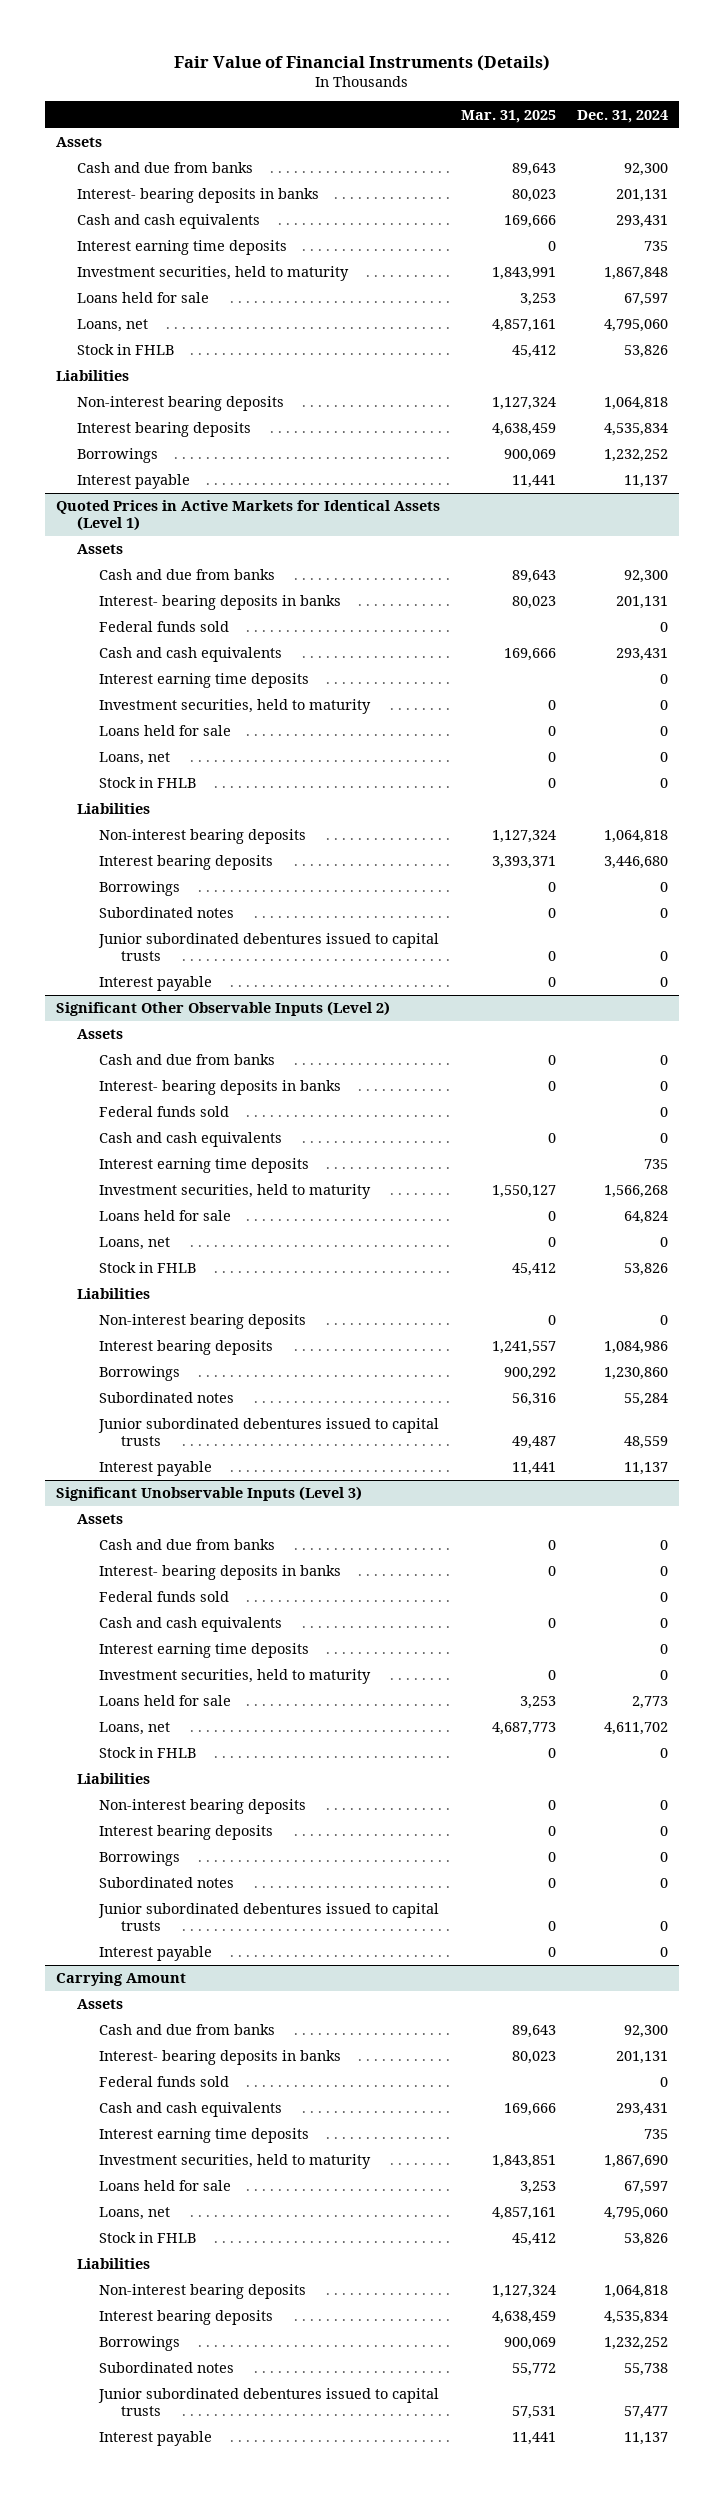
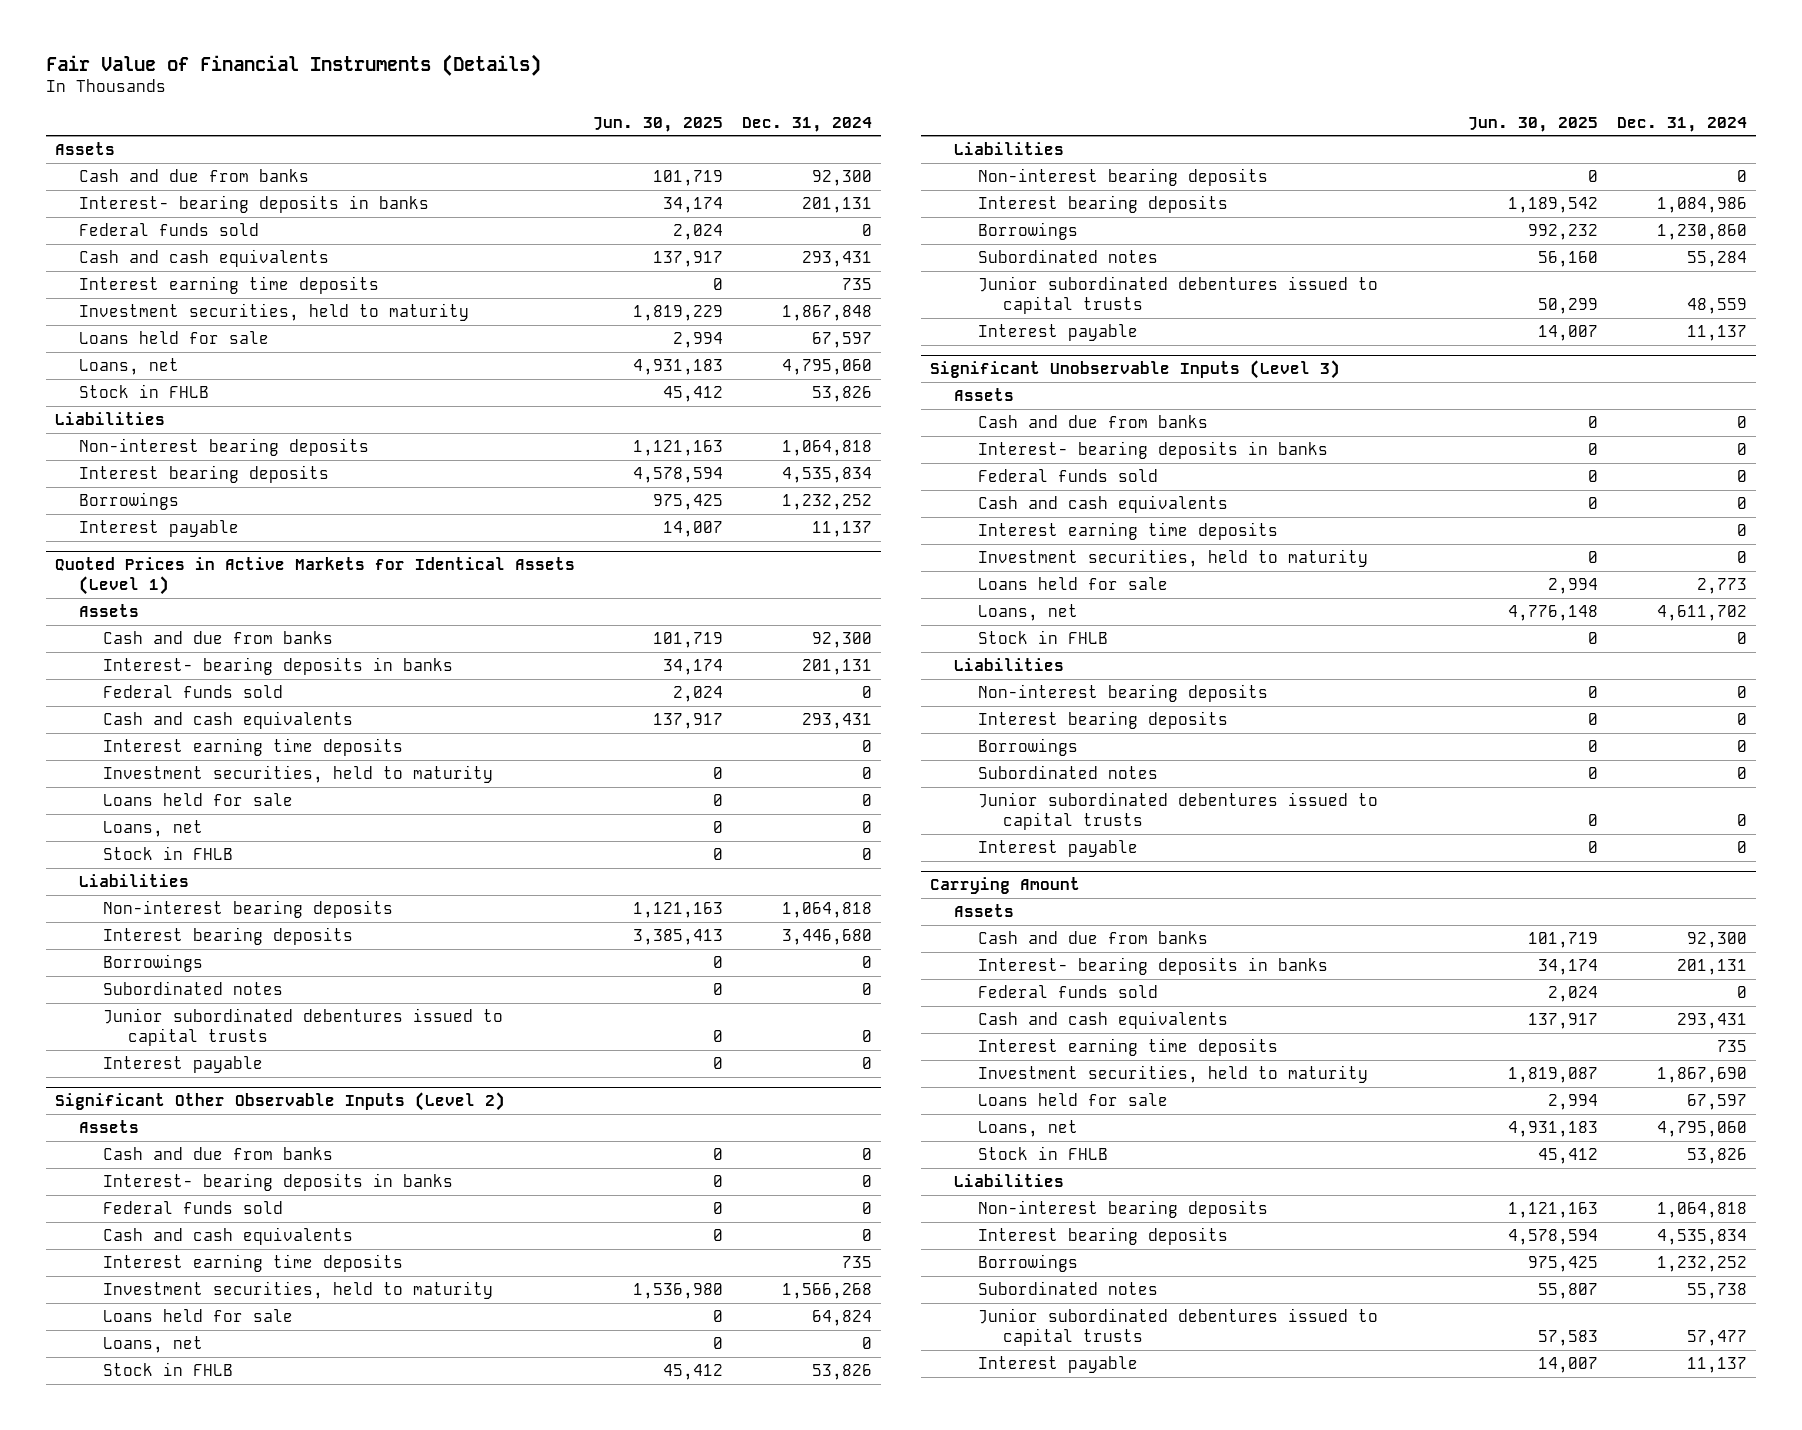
[461,109,557,123] Mar. 31, 2025 -> none
none -> [593,116,724,132] Jun. 30, 2025
none -> [79,223,260,237] Federal funds sold

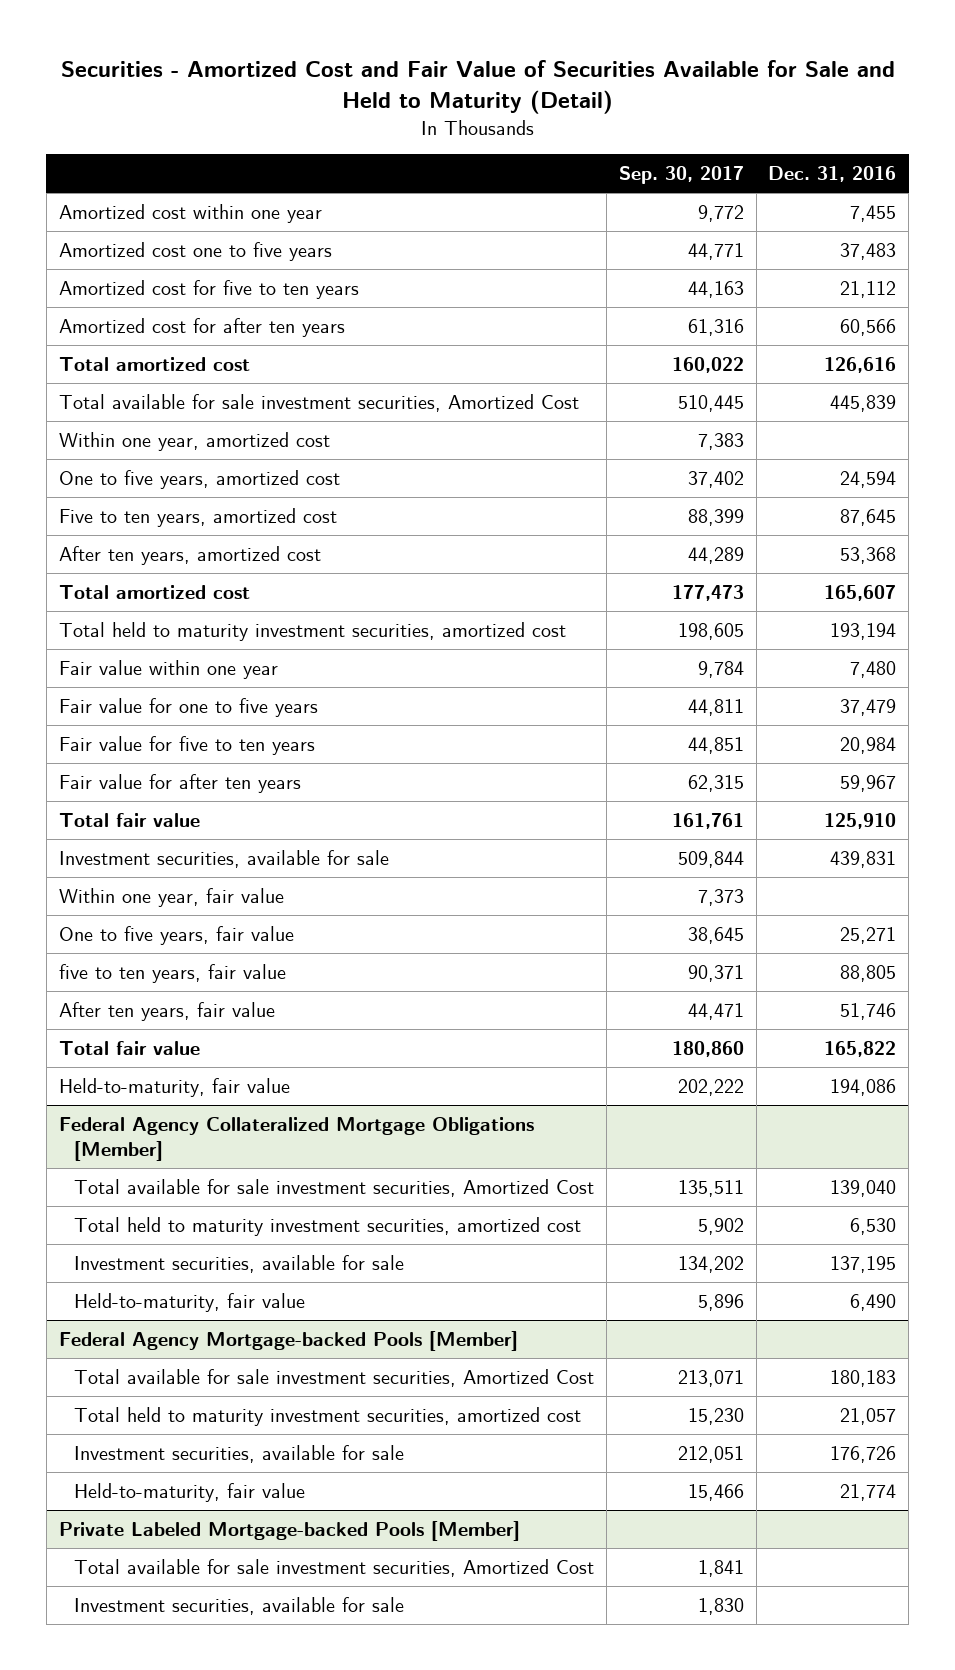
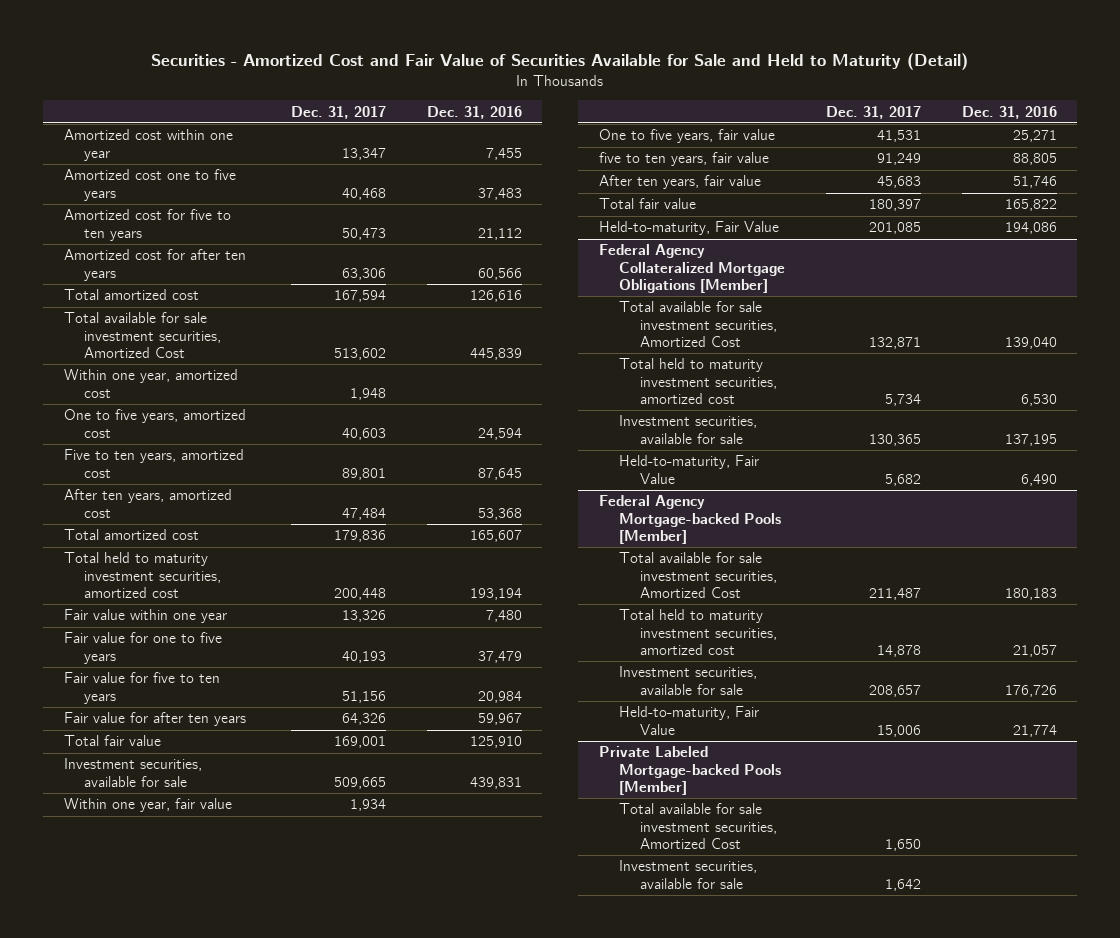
[618,166,744,185] Sep. 30, 2017 -> none
none -> [291,105,387,119] Dec. 31, 2017
[58,1078,290,1098] Held-to-maturity, fair value -> [598,221,779,236] Held-to-maturity, Fair Value
[74,1293,306,1313] Held-to-maturity, fair value -> [619,455,760,484] Held-to-maturity, Fair Value
[74,1483,306,1503] Held-to-maturity, fair value -> [619,706,760,735] Held-to-maturity, Fair Value

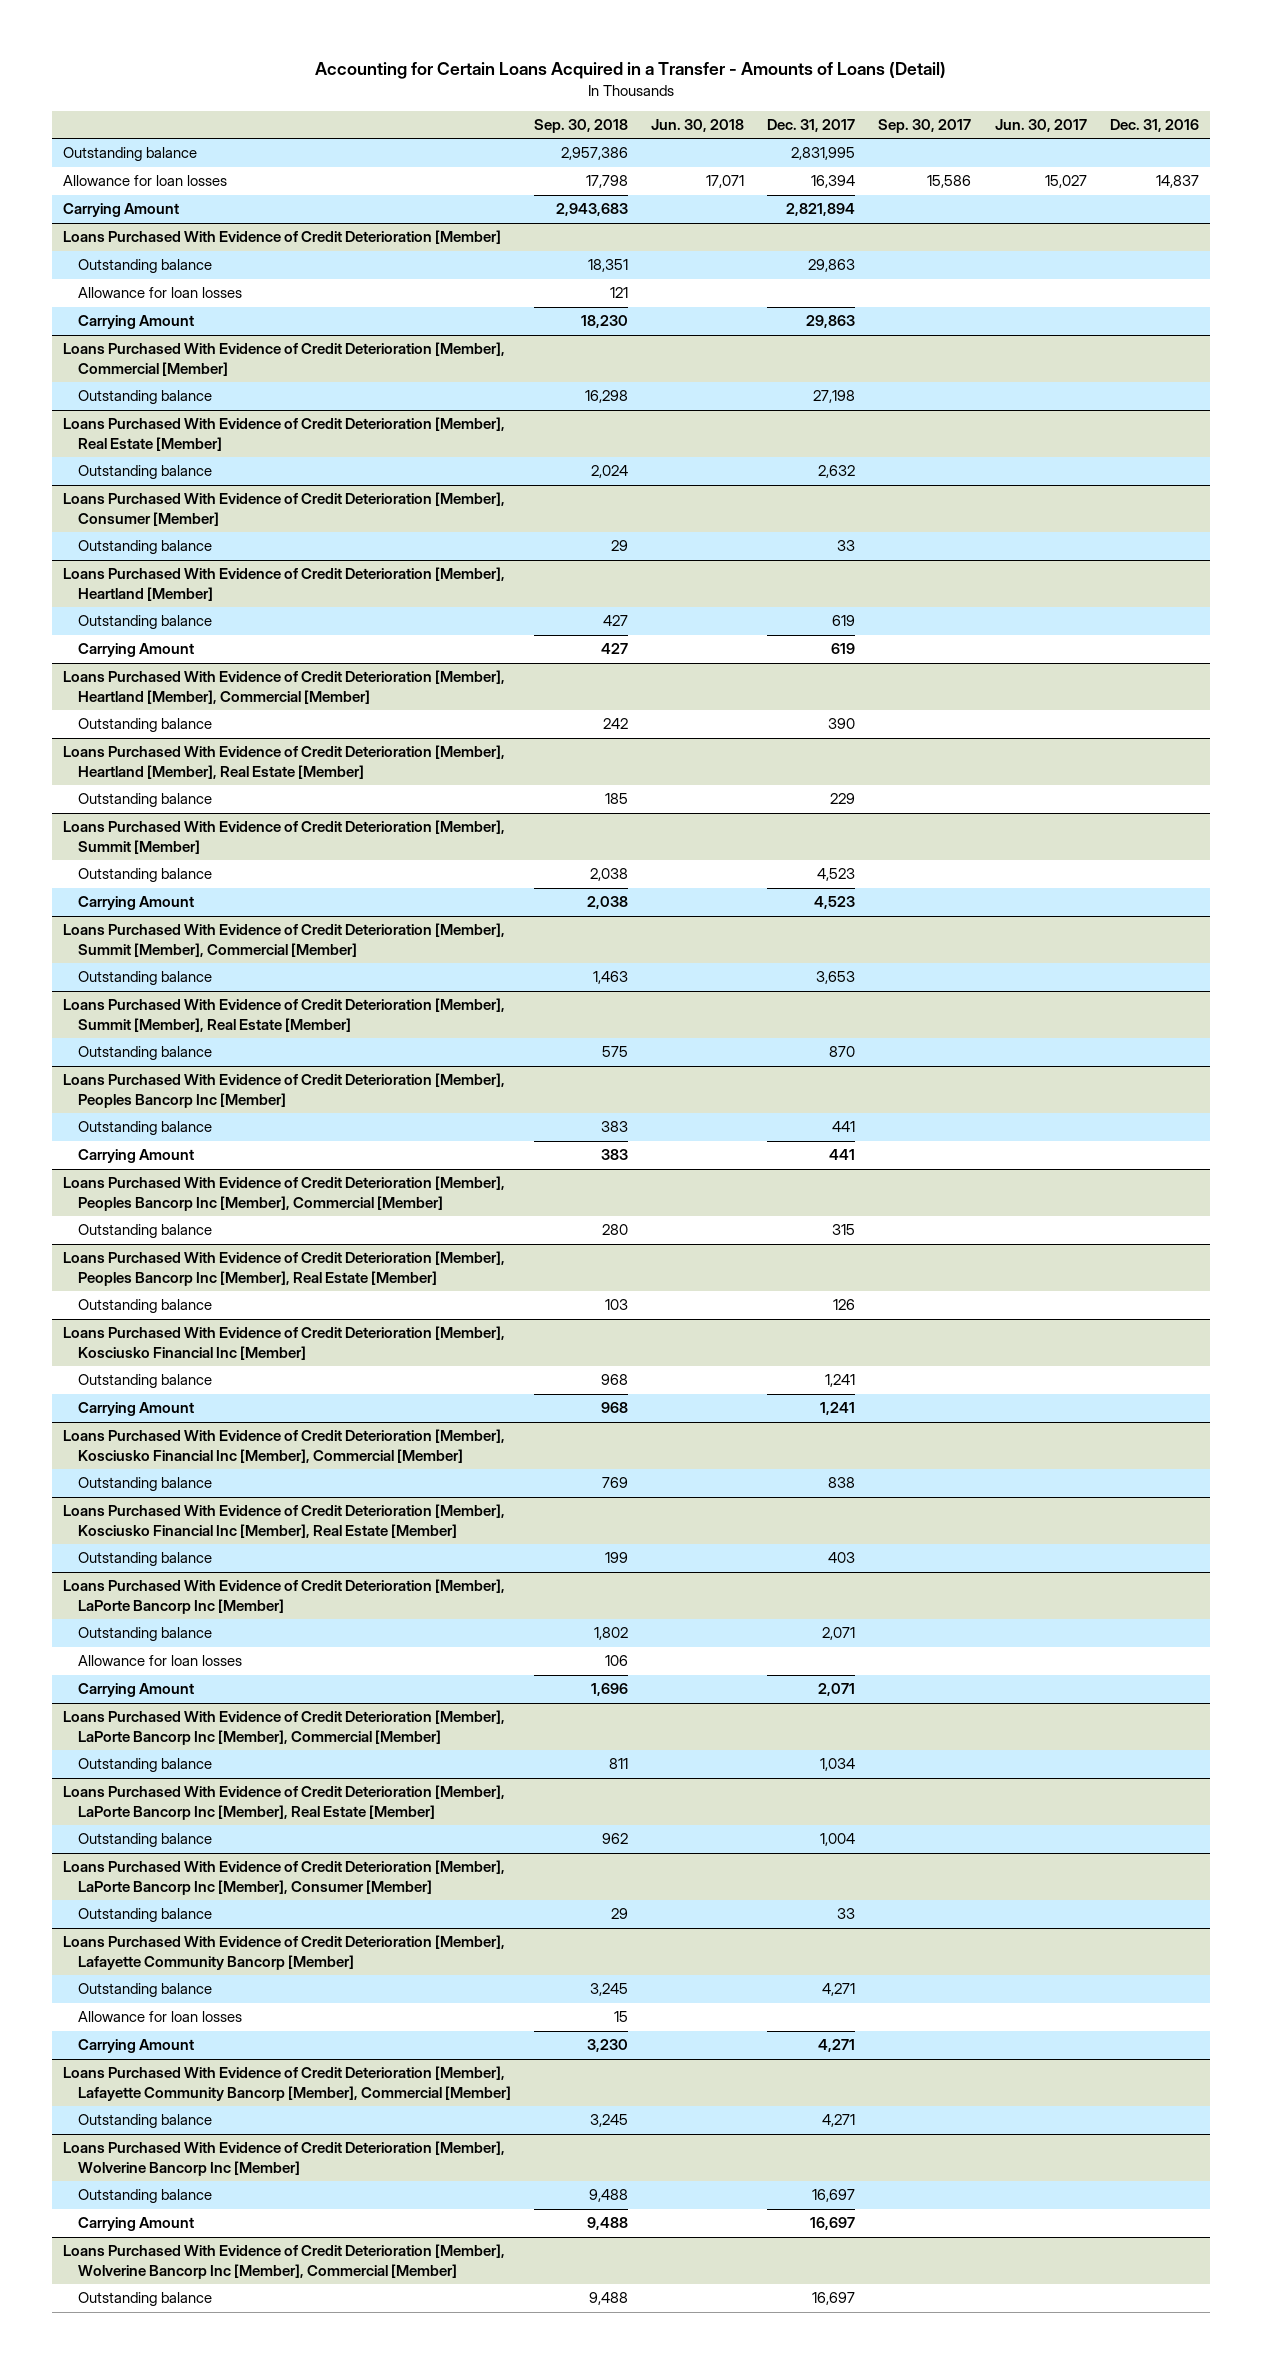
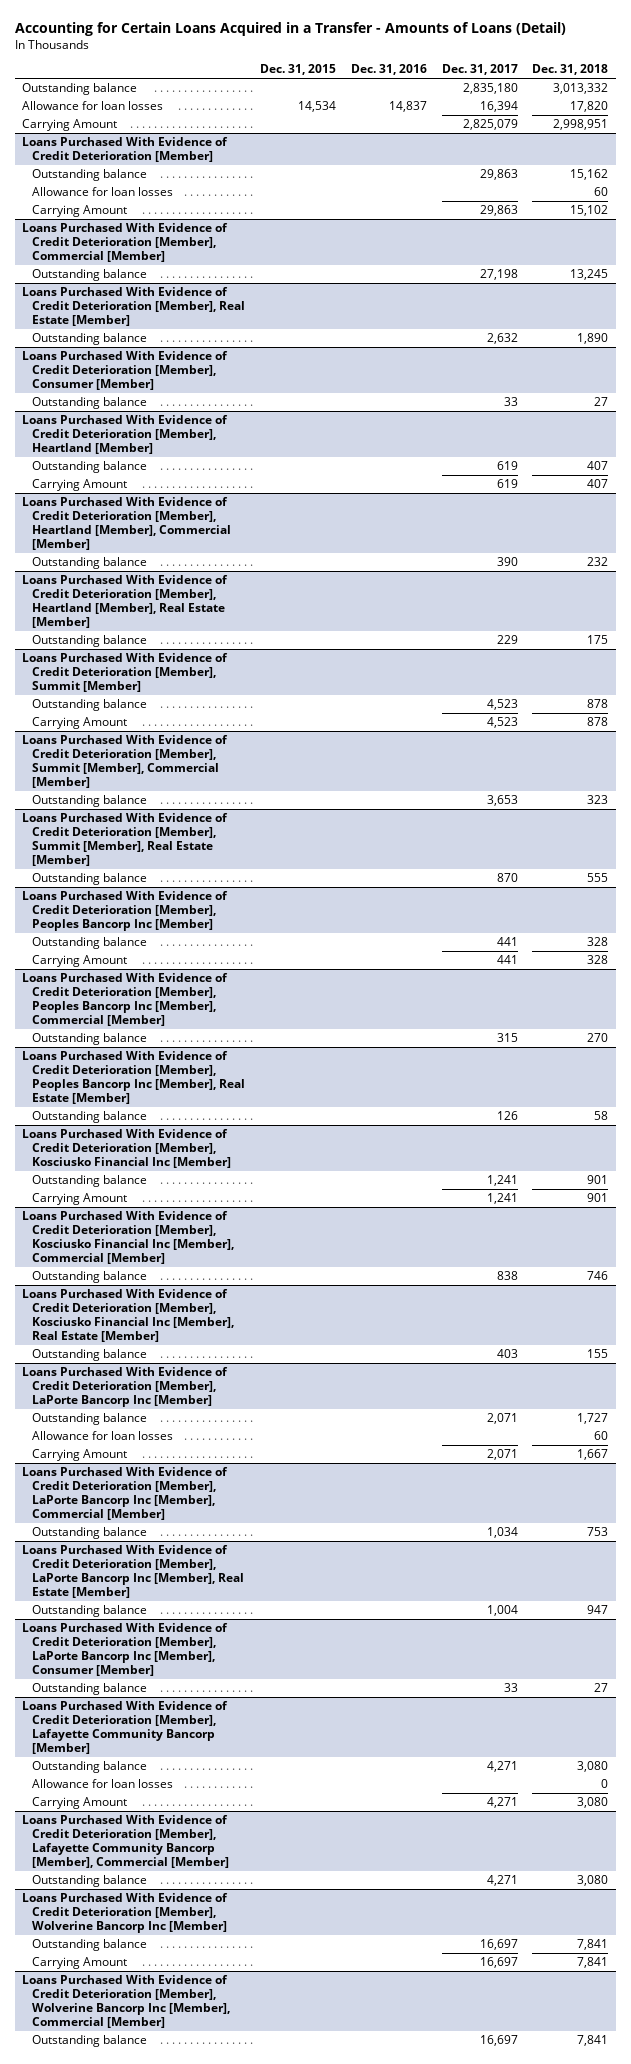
[534,119,629,134] Sep. 30, 2018 -> none
[651,119,745,133] Jun. 30, 2018 -> none
[878,119,972,134] Sep. 30, 2017 -> none
[994,119,1087,133] Jun. 30, 2017 -> none
none -> [259,64,336,76] Dec. 31, 2015
none -> [532,64,609,76] Dec. 31, 2018
[791,147,856,161] 2,831,995 -> [462,83,518,95] 2,835,180
[786,203,856,217] 2,821,894 -> [462,119,518,131] 2,825,079

